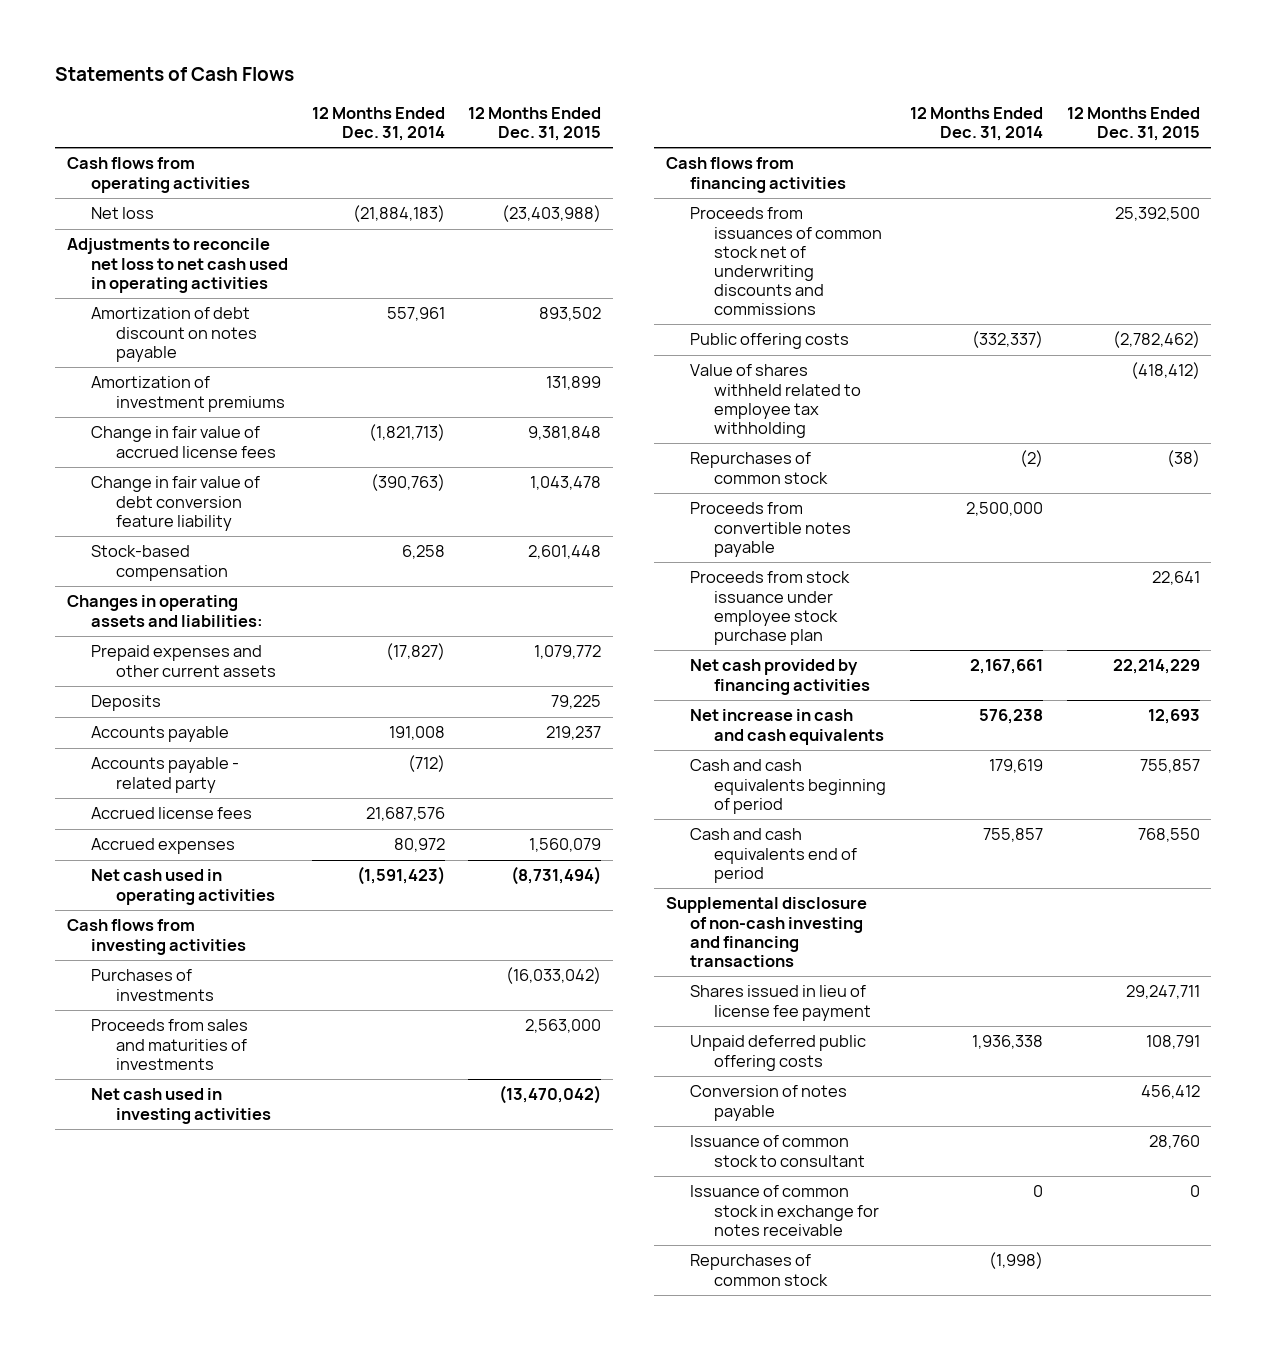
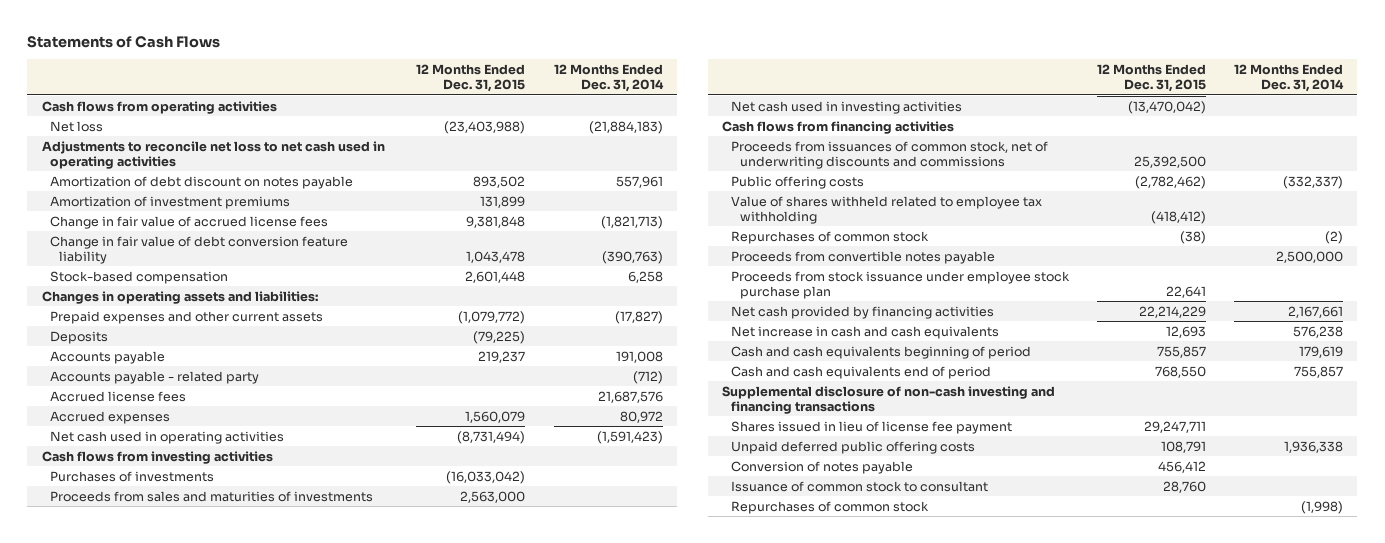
[534,645,602,660] 1,079,772 -> [458,310,526,324] (1,079,772)
[551,695,602,710] 79,225 -> [473,330,526,344] (79,225)
[689,207,883,315] Proceeds from issuances of common stock net of underwriting discounts and commissions -> [730,140,1048,169] Proceeds from issuances of common stock, net of underwriting discounts and commissions
[689,1185,880,1236] Issuance of common stock in exchange for notes receivable -> none

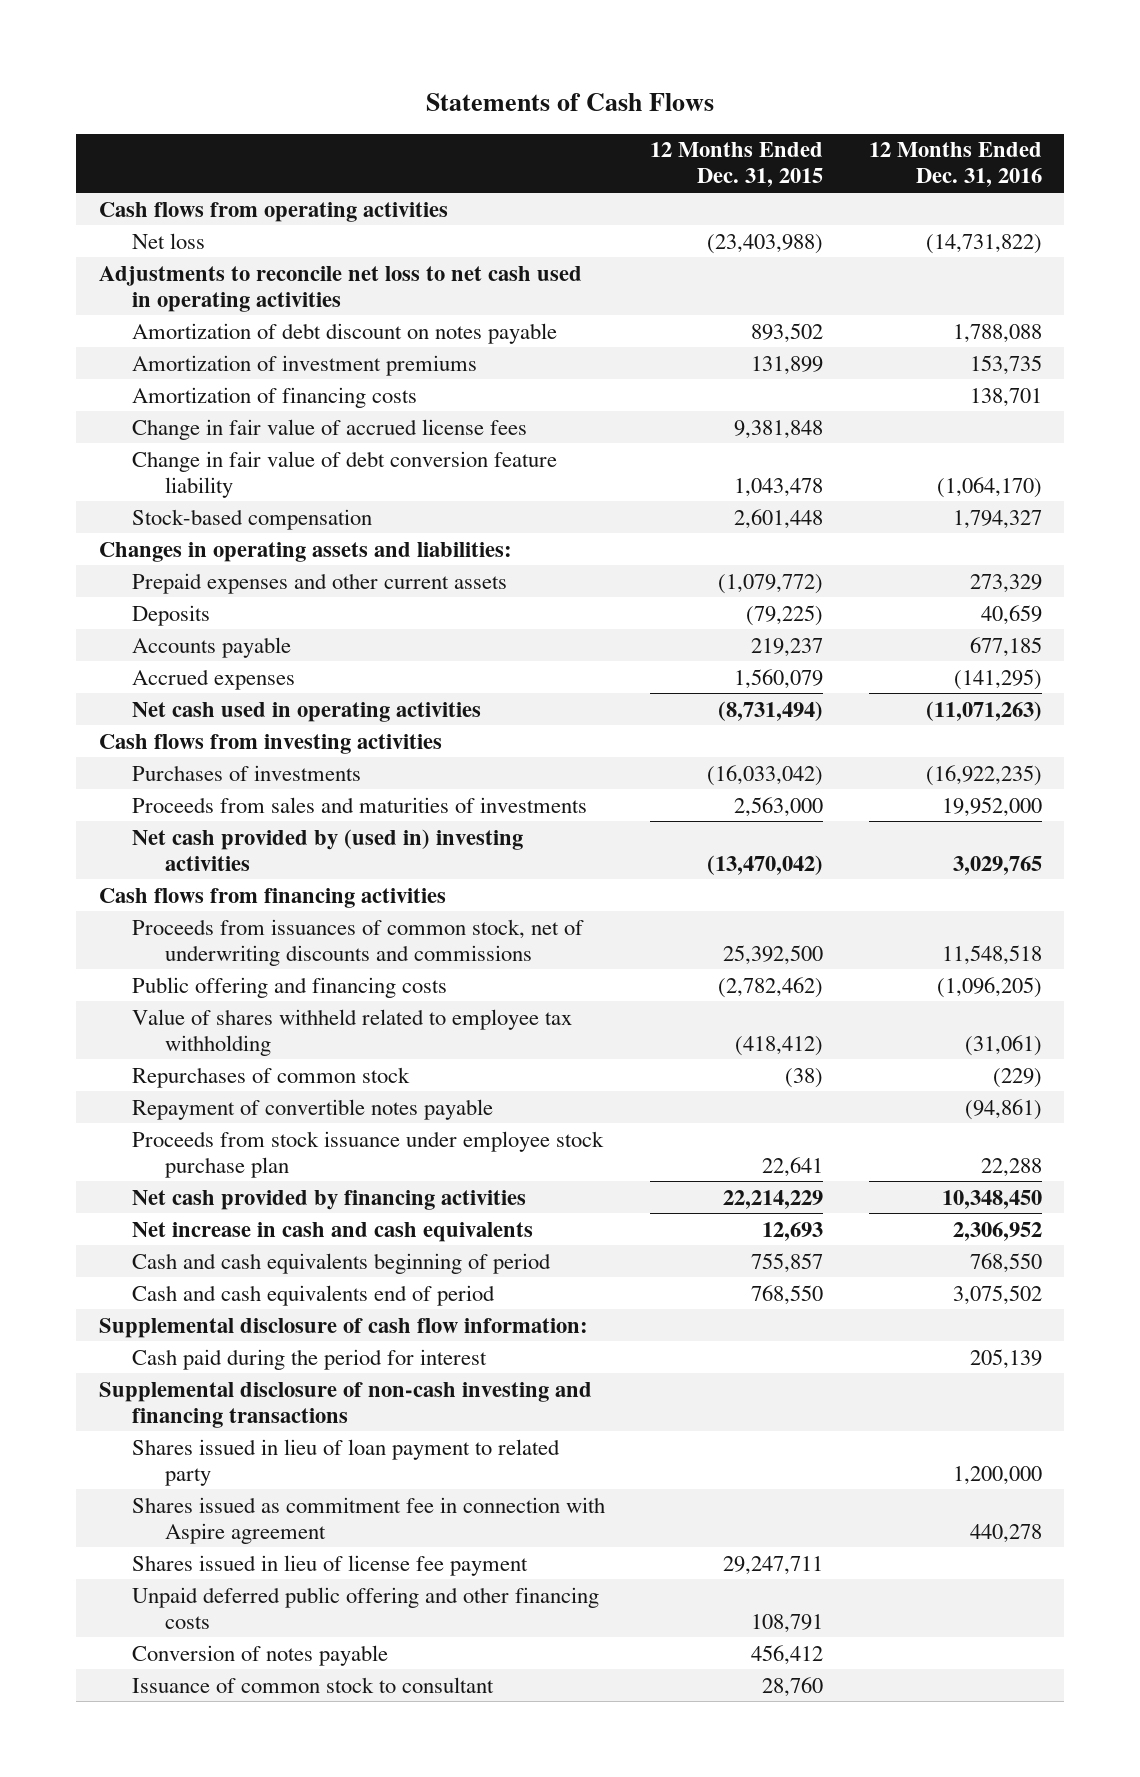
[553,63,664,93] 12 Months Ended Dec. 31, 2014 -> none
none -> [868,142,1042,188] 12 Months Ended Dec. 31, 2016
none -> [131,386,417,408] Amortization of financing costs
[50,370,260,384] Accounts payable - related party -> none
[50,390,187,402] Accrued license fees -> none
[730,100,962,114] Net cash used in investing activities -> [131,828,523,871] Net cash provided by (used in) investing activities
[730,175,864,189] Public offering costs -> [131,976,447,998] Public offering and financing costs
[730,250,995,264] Proceeds from convertible notes payable -> none
none -> [131,1098,493,1120] Repayment of convertible notes payable
none -> [98,1317,588,1338] Supplemental disclosure of cash flow information:
none -> [131,1348,487,1370] Cash paid during the period for interest
none -> [131,1438,560,1486] Shares issued in lieu of loan payment to related party
none -> [131,1496,605,1544] Shares issued as commitment fee in connection with Aspire agreement
[730,440,975,454] Unpaid deferred public offering costs -> [131,1586,599,1629] Unpaid deferred public offering and other financing costs
[730,500,929,514] Repurchases of common stock -> none

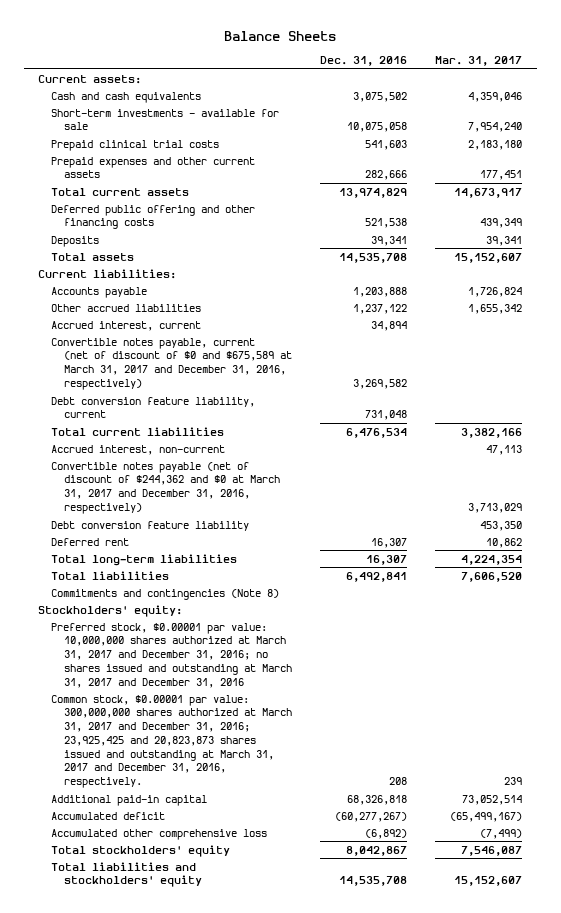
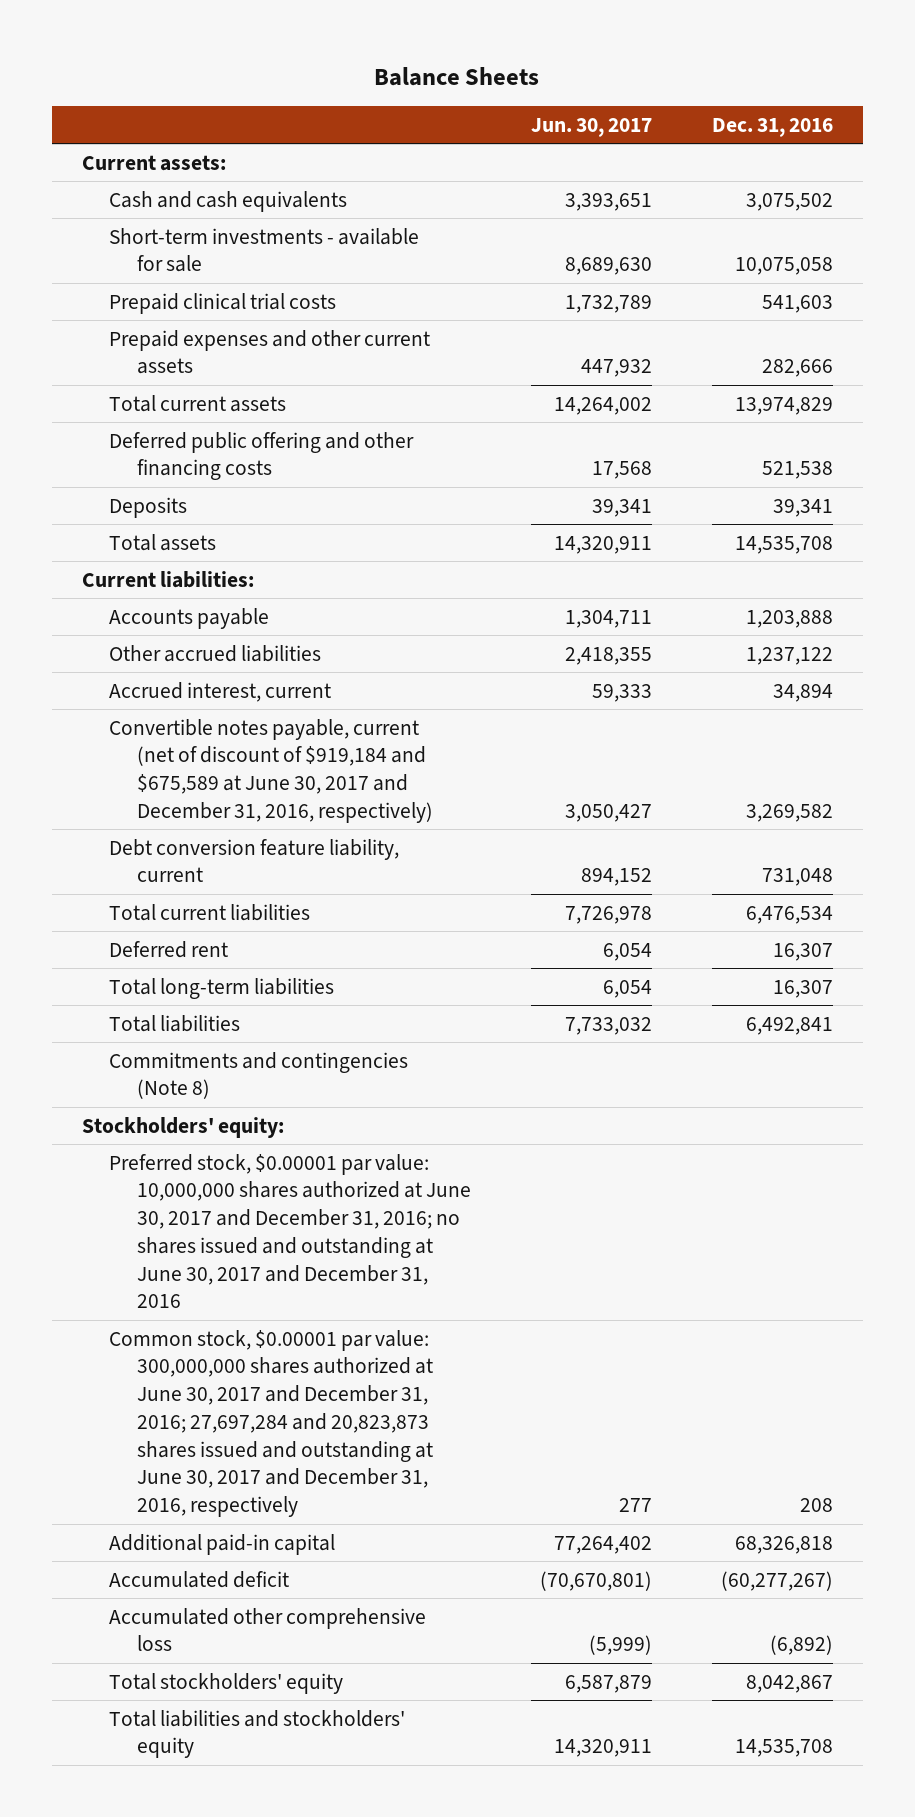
[435,56,523,67] Mar. 31, 2017 -> none
none -> [531,117,653,137] Jun. 30, 2017
[51,337,292,390] Convertible notes payable, current (net of discount of $0 and $675,589 at March 31, 2017 and December 31, 2016, respectively) -> [109,718,433,823] Convertible notes payable, current (net of discount of $919,184 and $675,589 at June 30, 2017 and December 31, 2016, respectively)
[51,444,226,455] Accrued interest, non-current -> none
[51,461,280,514] Convertible notes payable (net of discount of $244,362 and $0 at March 31, 2017 and December 31, 2016, respectively) -> none
[51,520,250,531] Debt conversion feature liability -> none
[51,622,292,688] Preferred stock, $0.00001 par value: 10,000,000 shares authorized at March 31, 2017 and December 31, 2016; no shares issued and outstanding at March 31, 2017 and December 31, 2016 -> [109,1153,471,1309] Preferred stock, $0.00001 par value: 10,000,000 shares authorized at June 30, 2017 and December 31, 2016; no shares issued and outstanding at June 30, 2017 and December 31, 2016
[51,694,292,789] Common stock, $0.00001 par value: 300,000,000 shares authorized at March 31, 2017 and December 31, 2016; 23,925,425 and 20,823,873 shares issued and outstanding at March 31, 2017 and December 31, 2016, respectively. -> [109,1329,433,1518] Common stock, $0.00001 par value: 300,000,000 shares authorized at June 30, 2017 and December 31, 2016; 27,697,284 and 20,823,873 shares issued and outstanding at June 30, 2017 and December 31, 2016, respectively

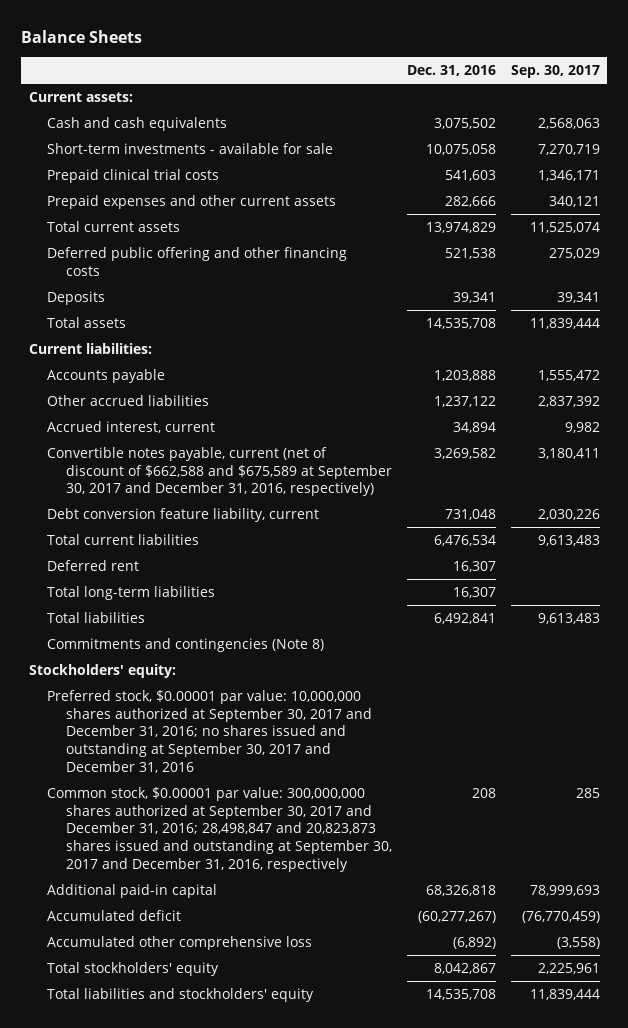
[531,117,653,137] Jun. 30, 2017 -> none
none -> [510,65,600,79] Sep. 30, 2017
[109,718,433,823] Convertible notes payable, current (net of discount of $919,184 and $675,589 at June 30, 2017 and December 31, 2016, respectively) -> [47,447,392,497] Convertible notes payable, current (net of discount of $662,588 and $675,589 at September 30, 2017 and December 31, 2016, respectively)
[109,1153,471,1309] Preferred stock, $0.00001 par value: 10,000,000 shares authorized at June 30, 2017 and December 31, 2016; no shares issued and outstanding at June 30, 2017 and December 31, 2016 -> [47,690,372,773] Preferred stock, $0.00001 par value: 10,000,000 shares authorized at September 30, 2017 and December 31, 2016; no shares issued and outstanding at September 30, 2017 and December 31, 2016
[109,1329,433,1518] Common stock, $0.00001 par value: 300,000,000 shares authorized at June 30, 2017 and December 31, 2016; 27,697,284 and 20,823,873 shares issued and outstanding at June 30, 2017 and December 31, 2016, respectively -> [47,787,392,872] Common stock, $0.00001 par value: 300,000,000 shares authorized at September 30, 2017 and December 31, 2016; 28,498,847 and 20,823,873 shares issued and outstanding at September 30, 2017 and December 31, 2016, respectively

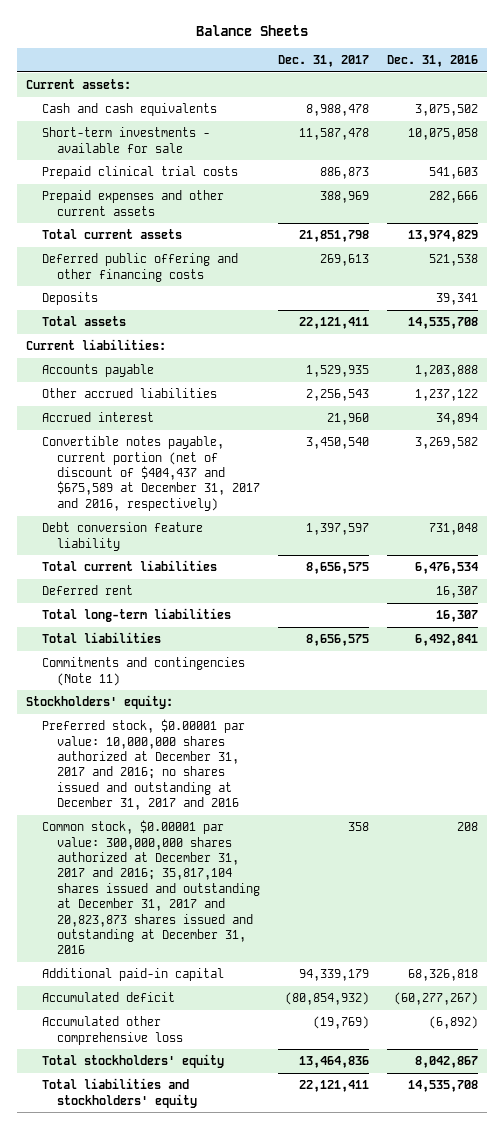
[510,65,600,79] Sep. 30, 2017 -> none
none -> [278,55,370,68] Dec. 31, 2017
[47,421,216,434] Accrued interest, current -> [41,412,154,423] Accrued interest
[47,447,392,497] Convertible notes payable, current (net of discount of $662,588 and $675,589 at September 30, 2017 and December 31, 2016, respectively) -> [41,436,261,511] Convertible notes payable, current portion (net of discount of $404,437 and $675,589 at December 31, 2017 and 2016, respectively)
[47,508,320,523] Debt conversion feature liability, current -> [41,522,203,551] Debt conversion feature liability
[47,638,325,653] Commitments and contingencies (Note 8) -> [41,657,245,686] Commitments and contingencies (Note 11)
[47,690,372,773] Preferred stock, $0.00001 par value: 10,000,000 shares authorized at September 30, 2017 and December 31, 2016; no shares issued and outstanding at September 30, 2017 and December 31, 2016 -> [41,719,245,811] Preferred stock, $0.00001 par value: 10,000,000 shares authorized at December 31, 2017 and 2016; no shares issued and outstanding at December 31, 2017 and 2016
[47,787,392,872] Common stock, $0.00001 par value: 300,000,000 shares authorized at September 30, 2017 and December 31, 2016; 28,498,847 and 20,823,873 shares issued and outstanding at September 30, 2017 and December 31, 2016, respectively -> [41,820,261,955] Common stock, $0.00001 par value: 300,000,000 shares authorized at December 31, 2017 and 2016; 35,817,104 shares issued and outstanding at December 31, 2017 and 20,823,873 shares issued and outstanding at December 31, 2016

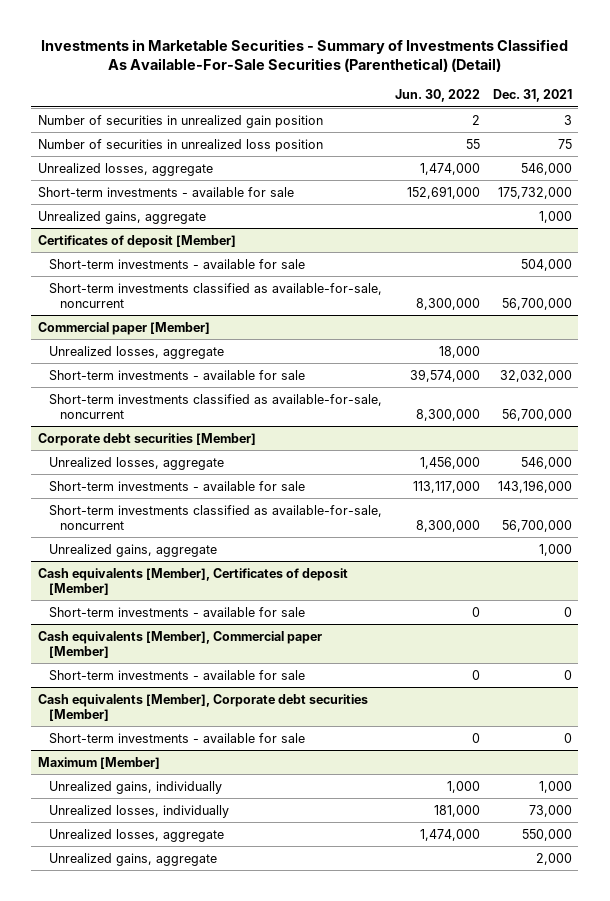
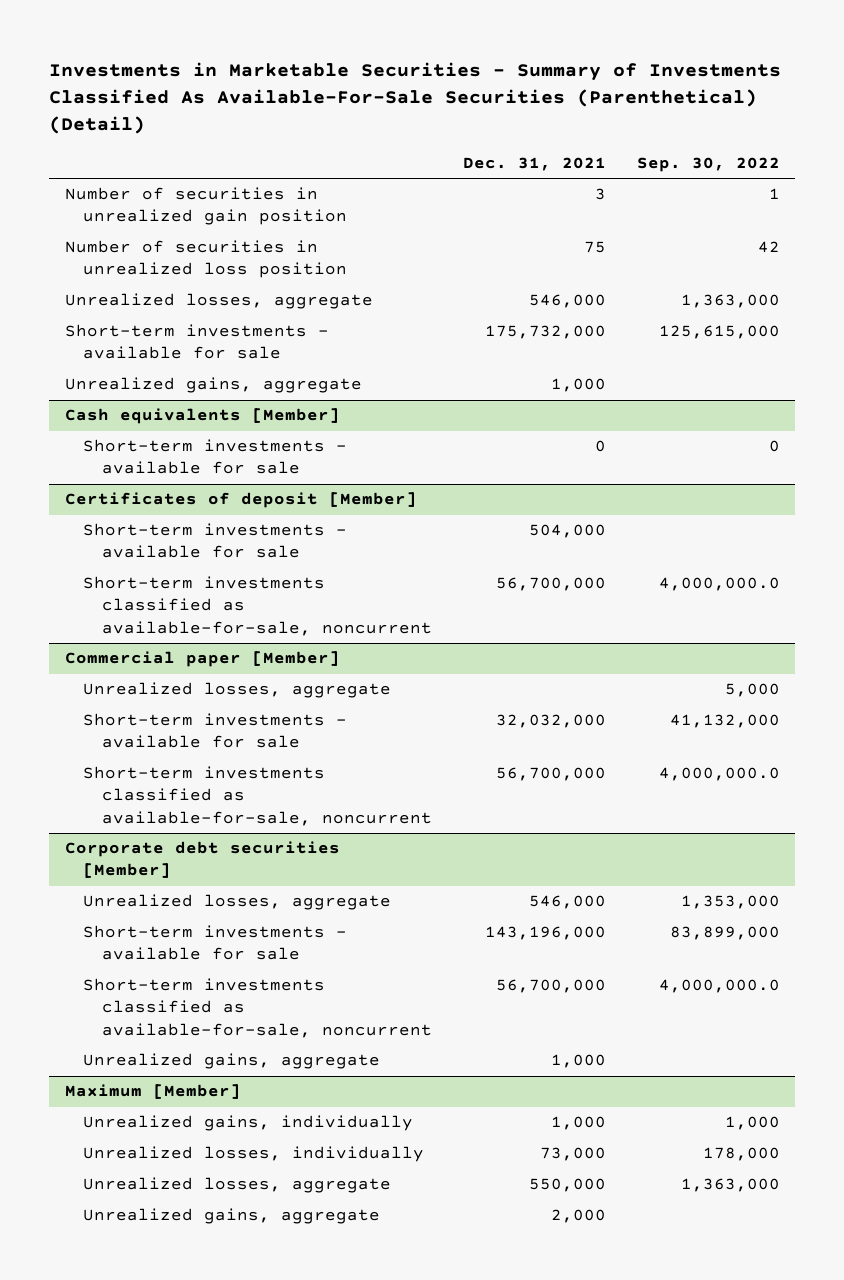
[394,89,480,103] Jun. 30, 2022 -> none
none -> [636,156,780,172] Sep. 30, 2022
none -> [64,408,340,425] Cash equivalents [Member]
none -> [83,439,348,475] Short-term investments - available for sale
[37,567,348,595] Cash equivalents [Member], Certificates of deposit [Member] -> none
[48,606,305,618] Short-term investments - available for sale -> none
[37,630,322,658] Cash equivalents [Member], Commercial paper [Member] -> none
[48,669,305,681] Short-term investments - available for sale -> none
[37,693,368,721] Cash equivalents [Member], Corporate debt securities [Member] -> none
[48,732,305,744] Short-term investments - available for sale -> none

